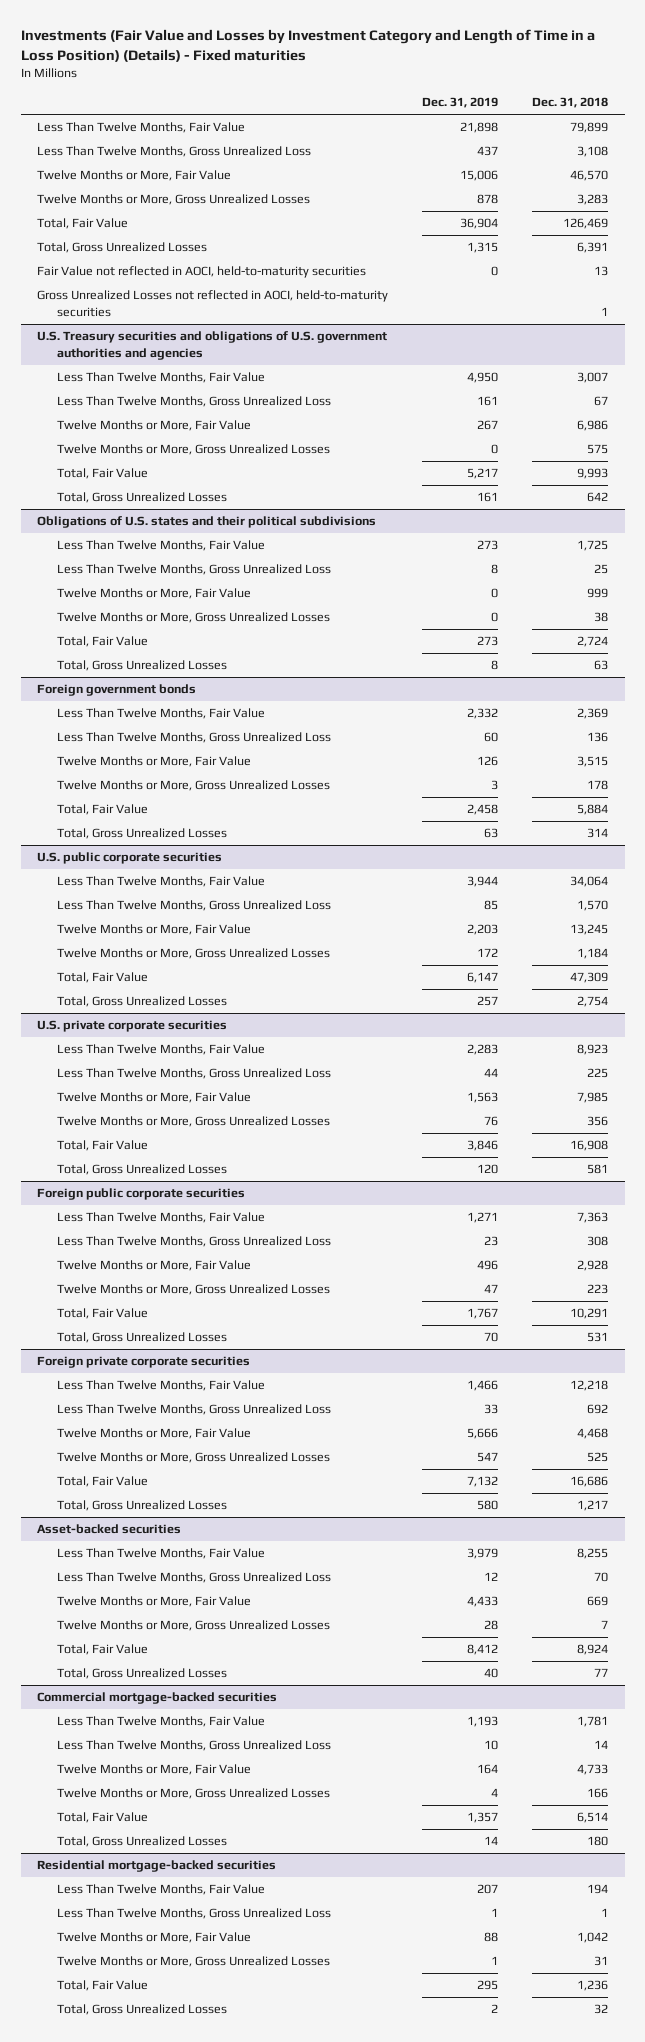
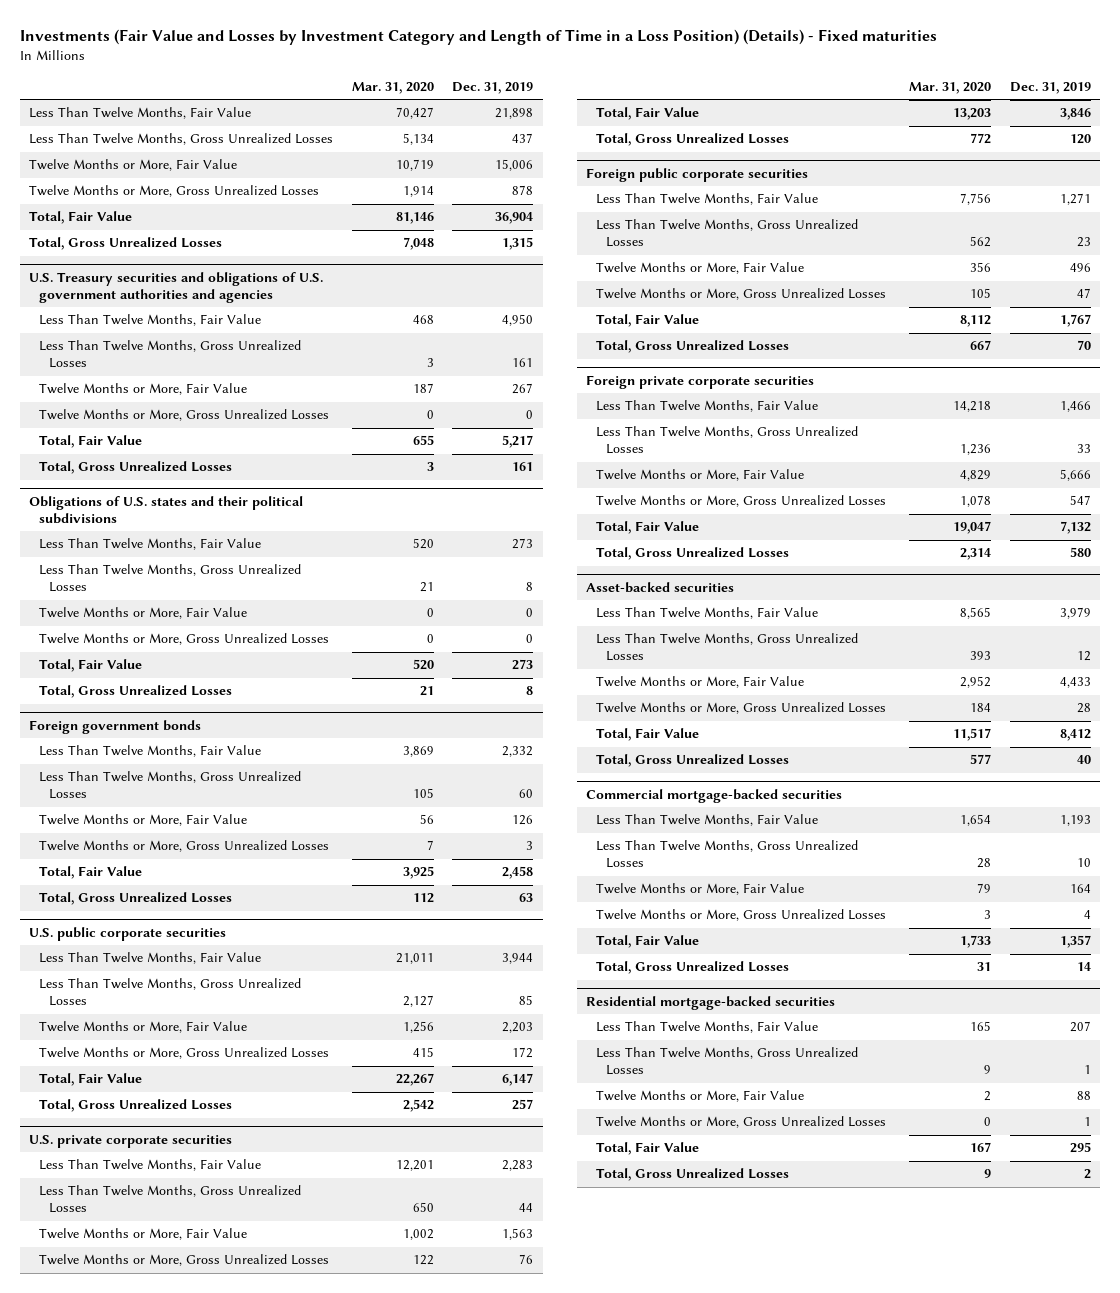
[531,96,608,108] Dec. 31, 2018 -> none
none -> [351,81,434,94] Mar. 31, 2020
[37,146,312,158] Less Than Twelve Months, Gross Unrealized Loss -> [29,133,334,146] Less Than Twelve Months, Gross Unrealized Losses
[37,266,367,279] Fair Value not reflected in AOCI, held-to-maturity securities -> none
[37,290,389,317] Gross Unrealized Losses not reflected in AOCI, held-to-maturity securities -> none
[57,396,332,408] Less Than Twelve Months, Gross Unrealized Loss -> [39,340,302,369] Less Than Twelve Months, Gross Unrealized Losses
[57,564,332,576] Less Than Twelve Months, Gross Unrealized Loss -> [39,564,302,593] Less Than Twelve Months, Gross Unrealized Losses
[57,732,332,744] Less Than Twelve Months, Gross Unrealized Loss -> [39,771,302,800] Less Than Twelve Months, Gross Unrealized Losses
[57,900,332,912] Less Than Twelve Months, Gross Unrealized Loss -> [39,978,302,1007] Less Than Twelve Months, Gross Unrealized Losses
[57,1068,332,1080] Less Than Twelve Months, Gross Unrealized Loss -> [39,1185,302,1214] Less Than Twelve Months, Gross Unrealized Losses
[57,1236,332,1248] Less Than Twelve Months, Gross Unrealized Loss -> [596,219,859,248] Less Than Twelve Months, Gross Unrealized Losses
[57,1404,332,1416] Less Than Twelve Months, Gross Unrealized Loss -> [596,426,859,455] Less Than Twelve Months, Gross Unrealized Losses
[57,1572,332,1584] Less Than Twelve Months, Gross Unrealized Loss -> [596,633,859,662] Less Than Twelve Months, Gross Unrealized Losses
[57,1740,332,1752] Less Than Twelve Months, Gross Unrealized Loss -> [596,840,859,869] Less Than Twelve Months, Gross Unrealized Losses
[57,1908,332,1920] Less Than Twelve Months, Gross Unrealized Loss -> [596,1047,859,1076] Less Than Twelve Months, Gross Unrealized Losses

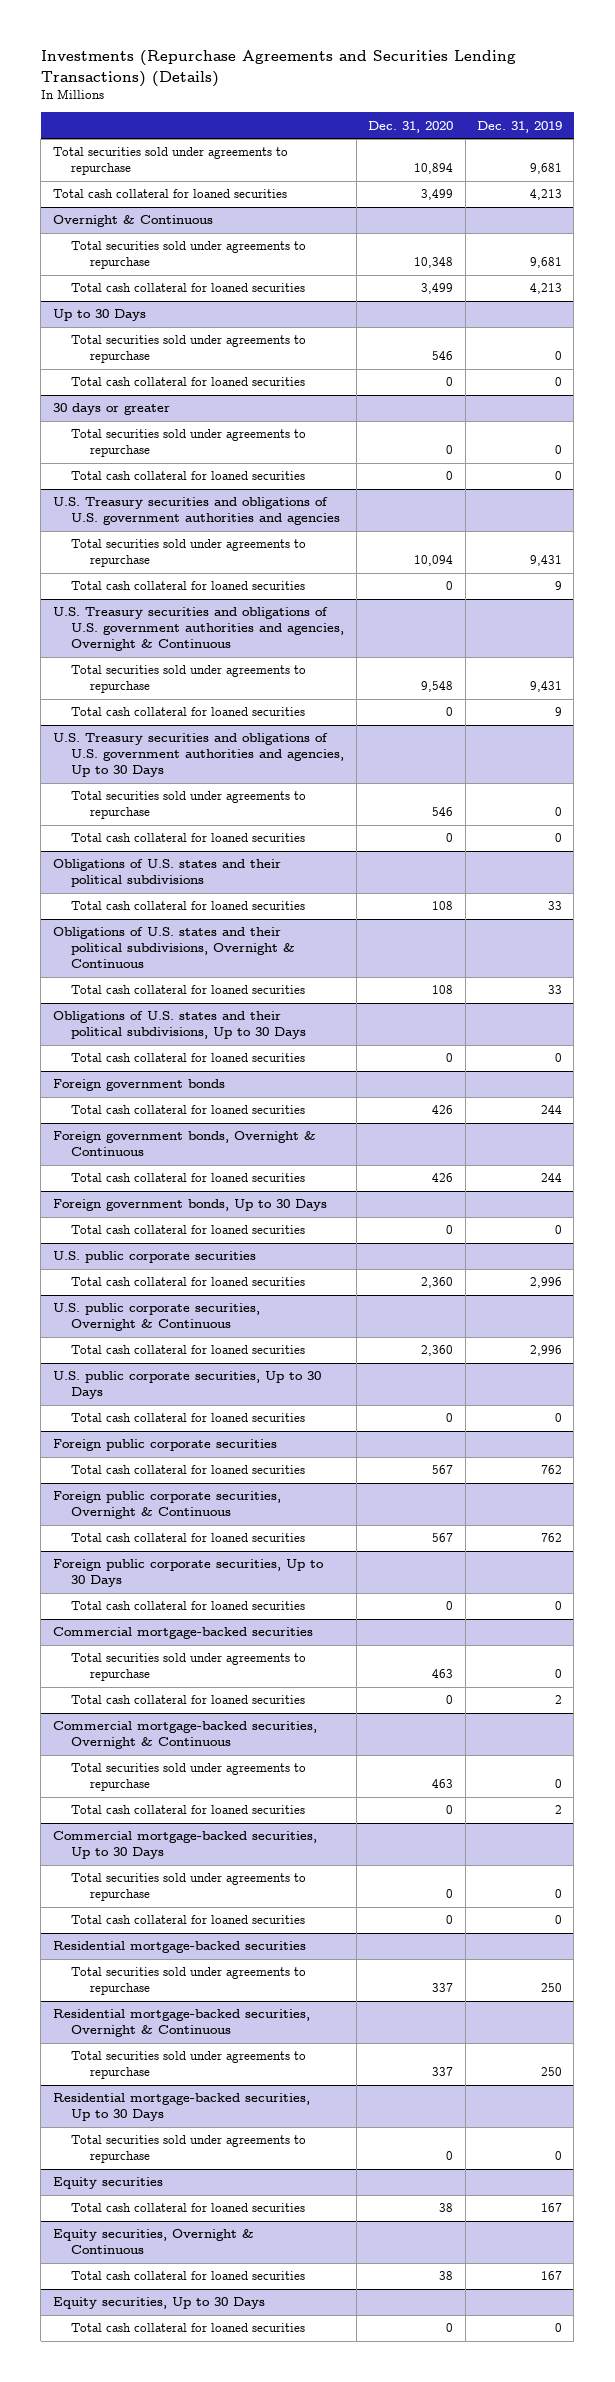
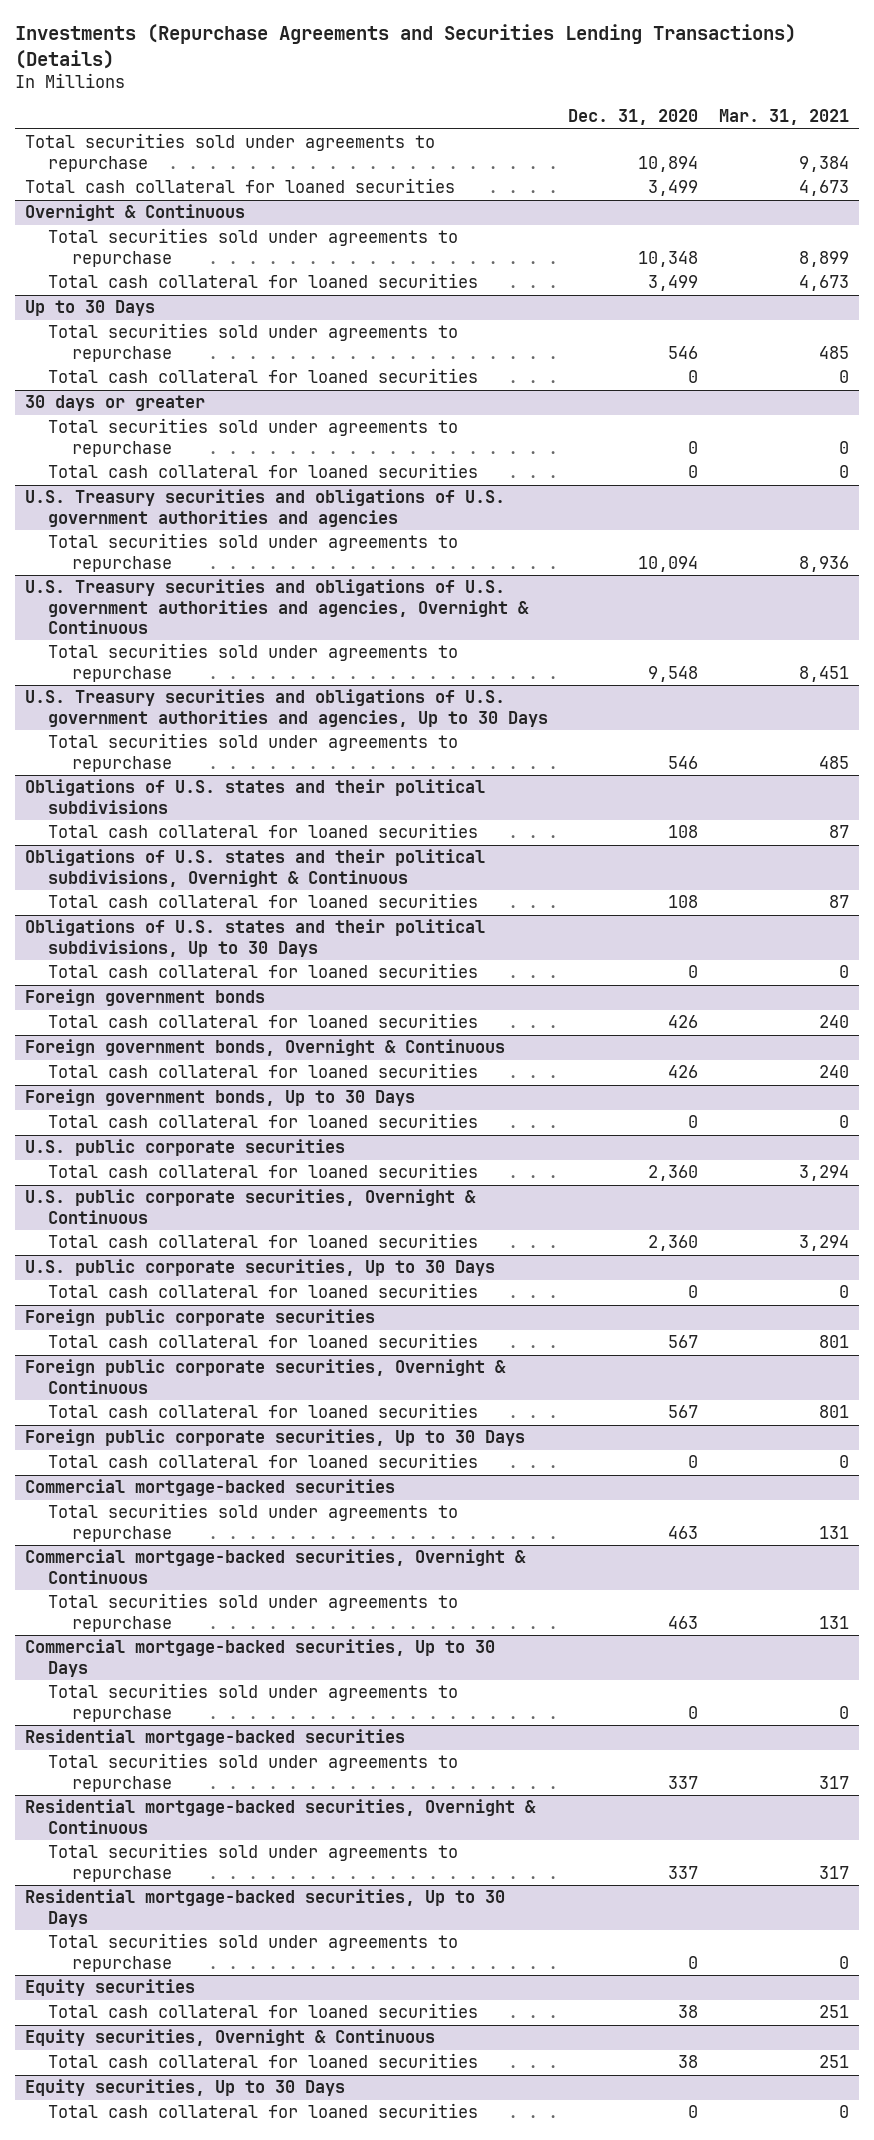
[476,120,562,133] Dec. 31, 2019 -> none
none -> [718,109,849,126] Mar. 31, 2021
[71,581,306,591] Total cash collateral for loaned securities -> none
[71,707,306,717] Total cash collateral for loaned securities -> none
[71,833,306,843] Total cash collateral for loaned securities -> none
[71,1695,306,1705] Total cash collateral for loaned securities -> none
[71,1805,306,1815] Total cash collateral for loaned securities -> none
[71,1915,306,1925] Total cash collateral for loaned securities -> none

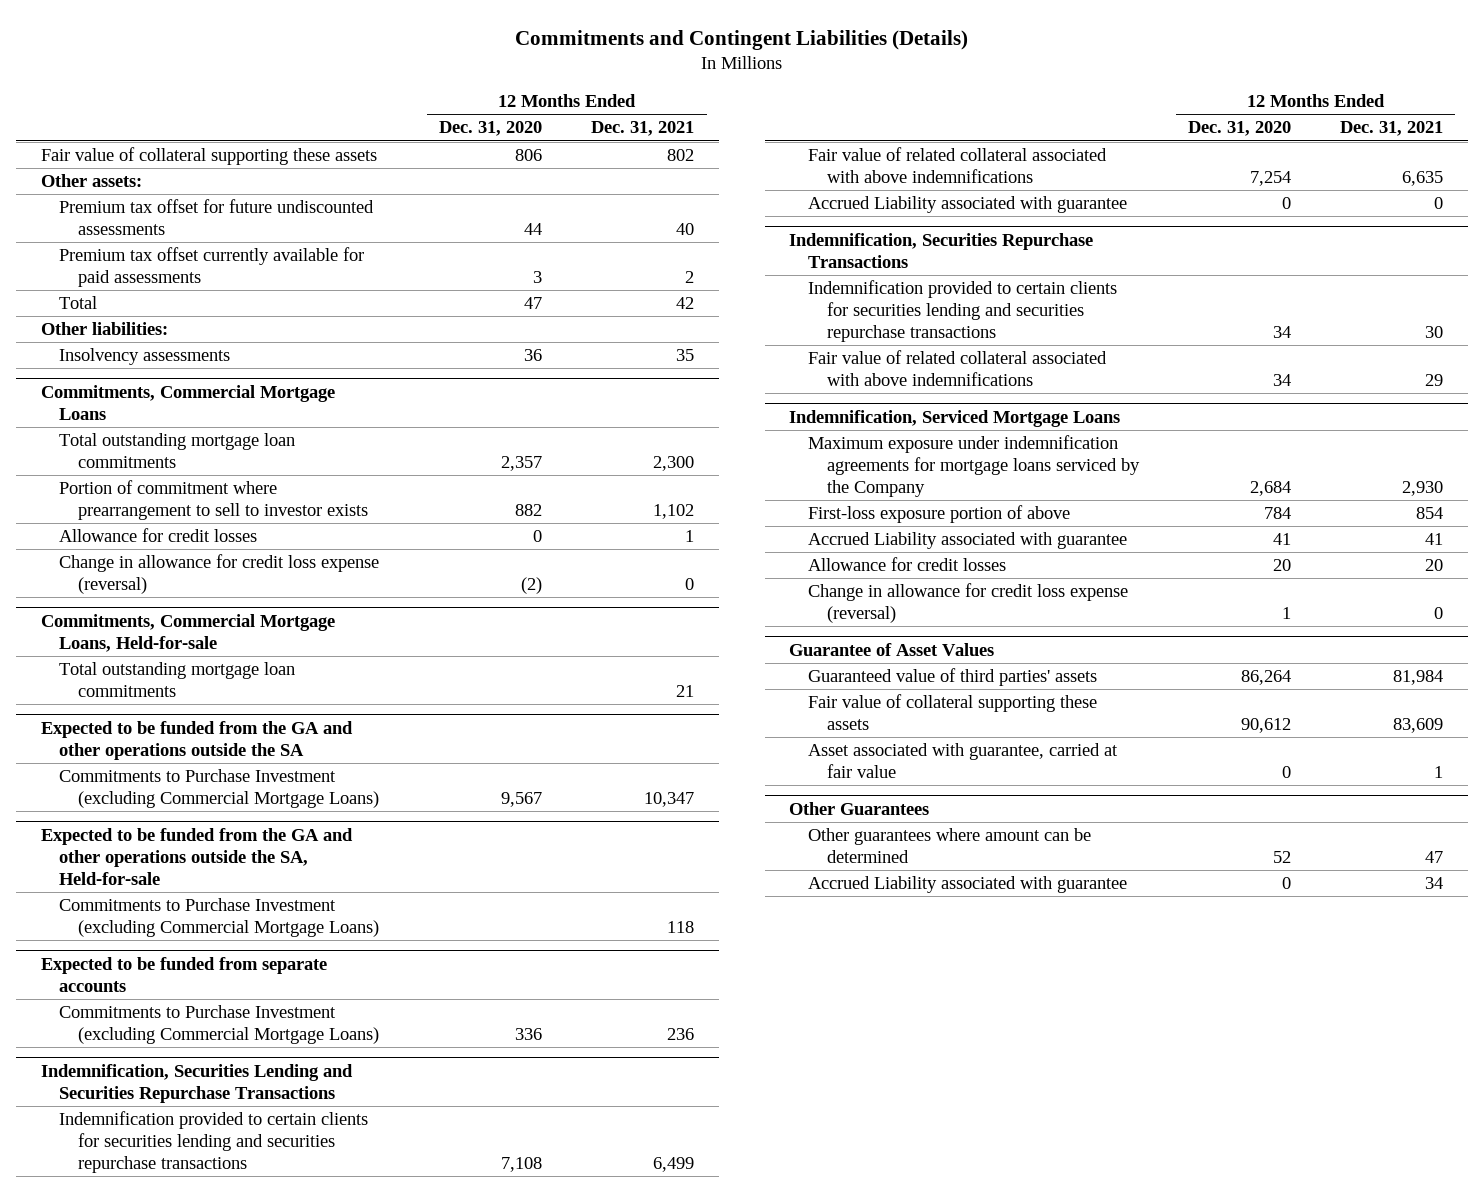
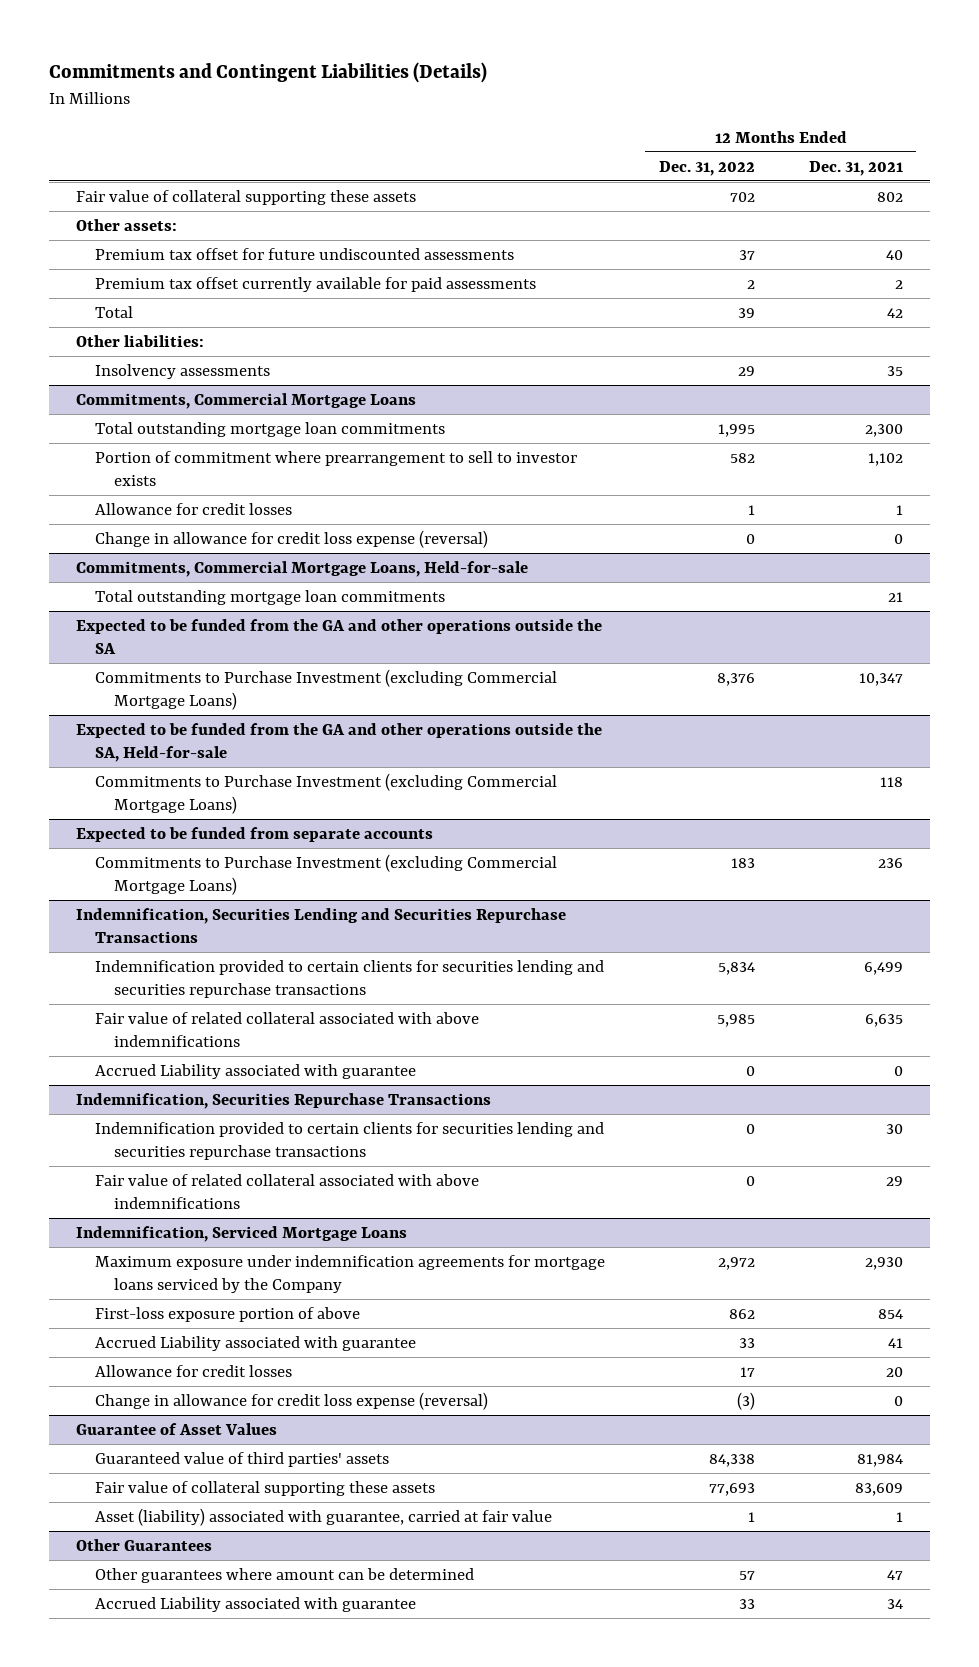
[439,121,543,137] Dec. 31, 2020 -> none
none -> [658,160,755,176] Dec. 31, 2022
[808,743,1119,779] Asset associated with guarantee, carried at fair value -> [95,1507,553,1526] Asset (liability) associated with guarantee, carried at fair value

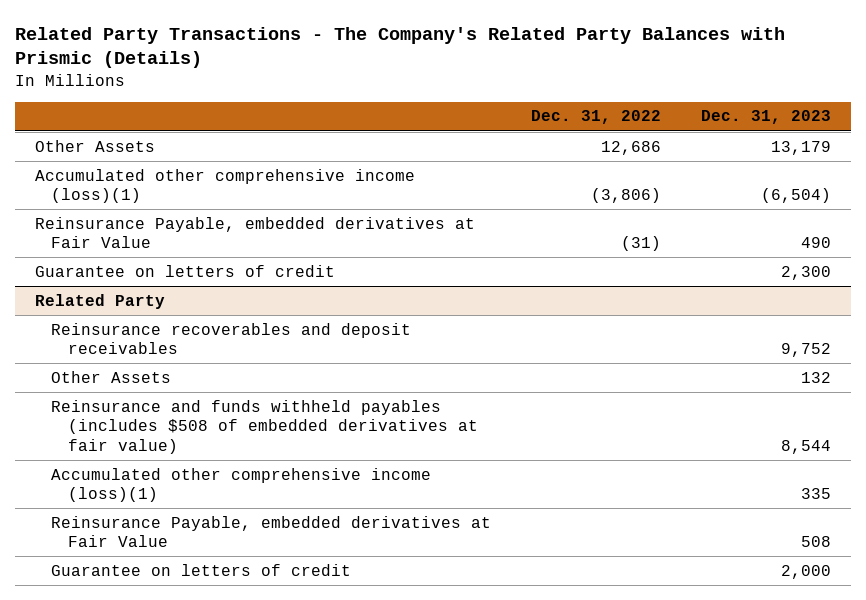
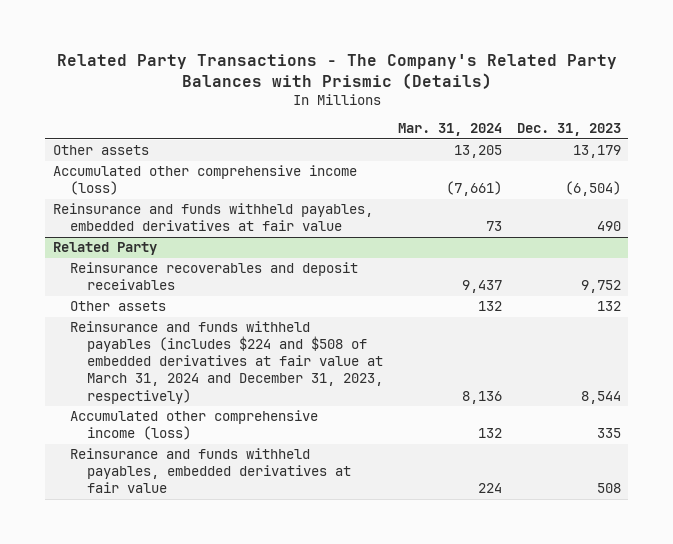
[531,110,662,125] Dec. 31, 2022 -> none
none -> [397,123,502,137] Mar. 31, 2024
[34,264,335,277] Guarantee on letters of credit -> none
[34,139,155,152] Other Assets -> [52,145,149,156] Other assets
[34,168,415,204] Accumulated other comprehensive income (loss)(1) -> [52,165,357,196] Accumulated other comprehensive income (loss)
[34,216,475,249] Reinsurance Payable, embedded derivatives at Fair Value -> [52,203,373,232] Reinsurance and funds withheld payables, embedded derivatives at fair value
[51,563,352,576] Guarantee on letters of credit -> none
[51,370,172,383] Other Assets -> [69,301,166,312] Other assets
[51,399,478,454] Reinsurance and funds withheld payables (includes $508 of embedded derivatives at fair value) -> [69,321,384,404] Reinsurance and funds withheld payables (includes $224 and $508 of embedded derivatives at fair value at March 31, 2024 and December 31, 2023, respectively)
[51,467,432,503] Accumulated other comprehensive income (loss)(1) -> [69,410,318,441] Accumulated other comprehensive income (loss)
[51,515,492,548] Reinsurance Payable, embedded derivatives at Fair Value -> [69,448,352,494] Reinsurance and funds withheld payables, embedded derivatives at fair value

